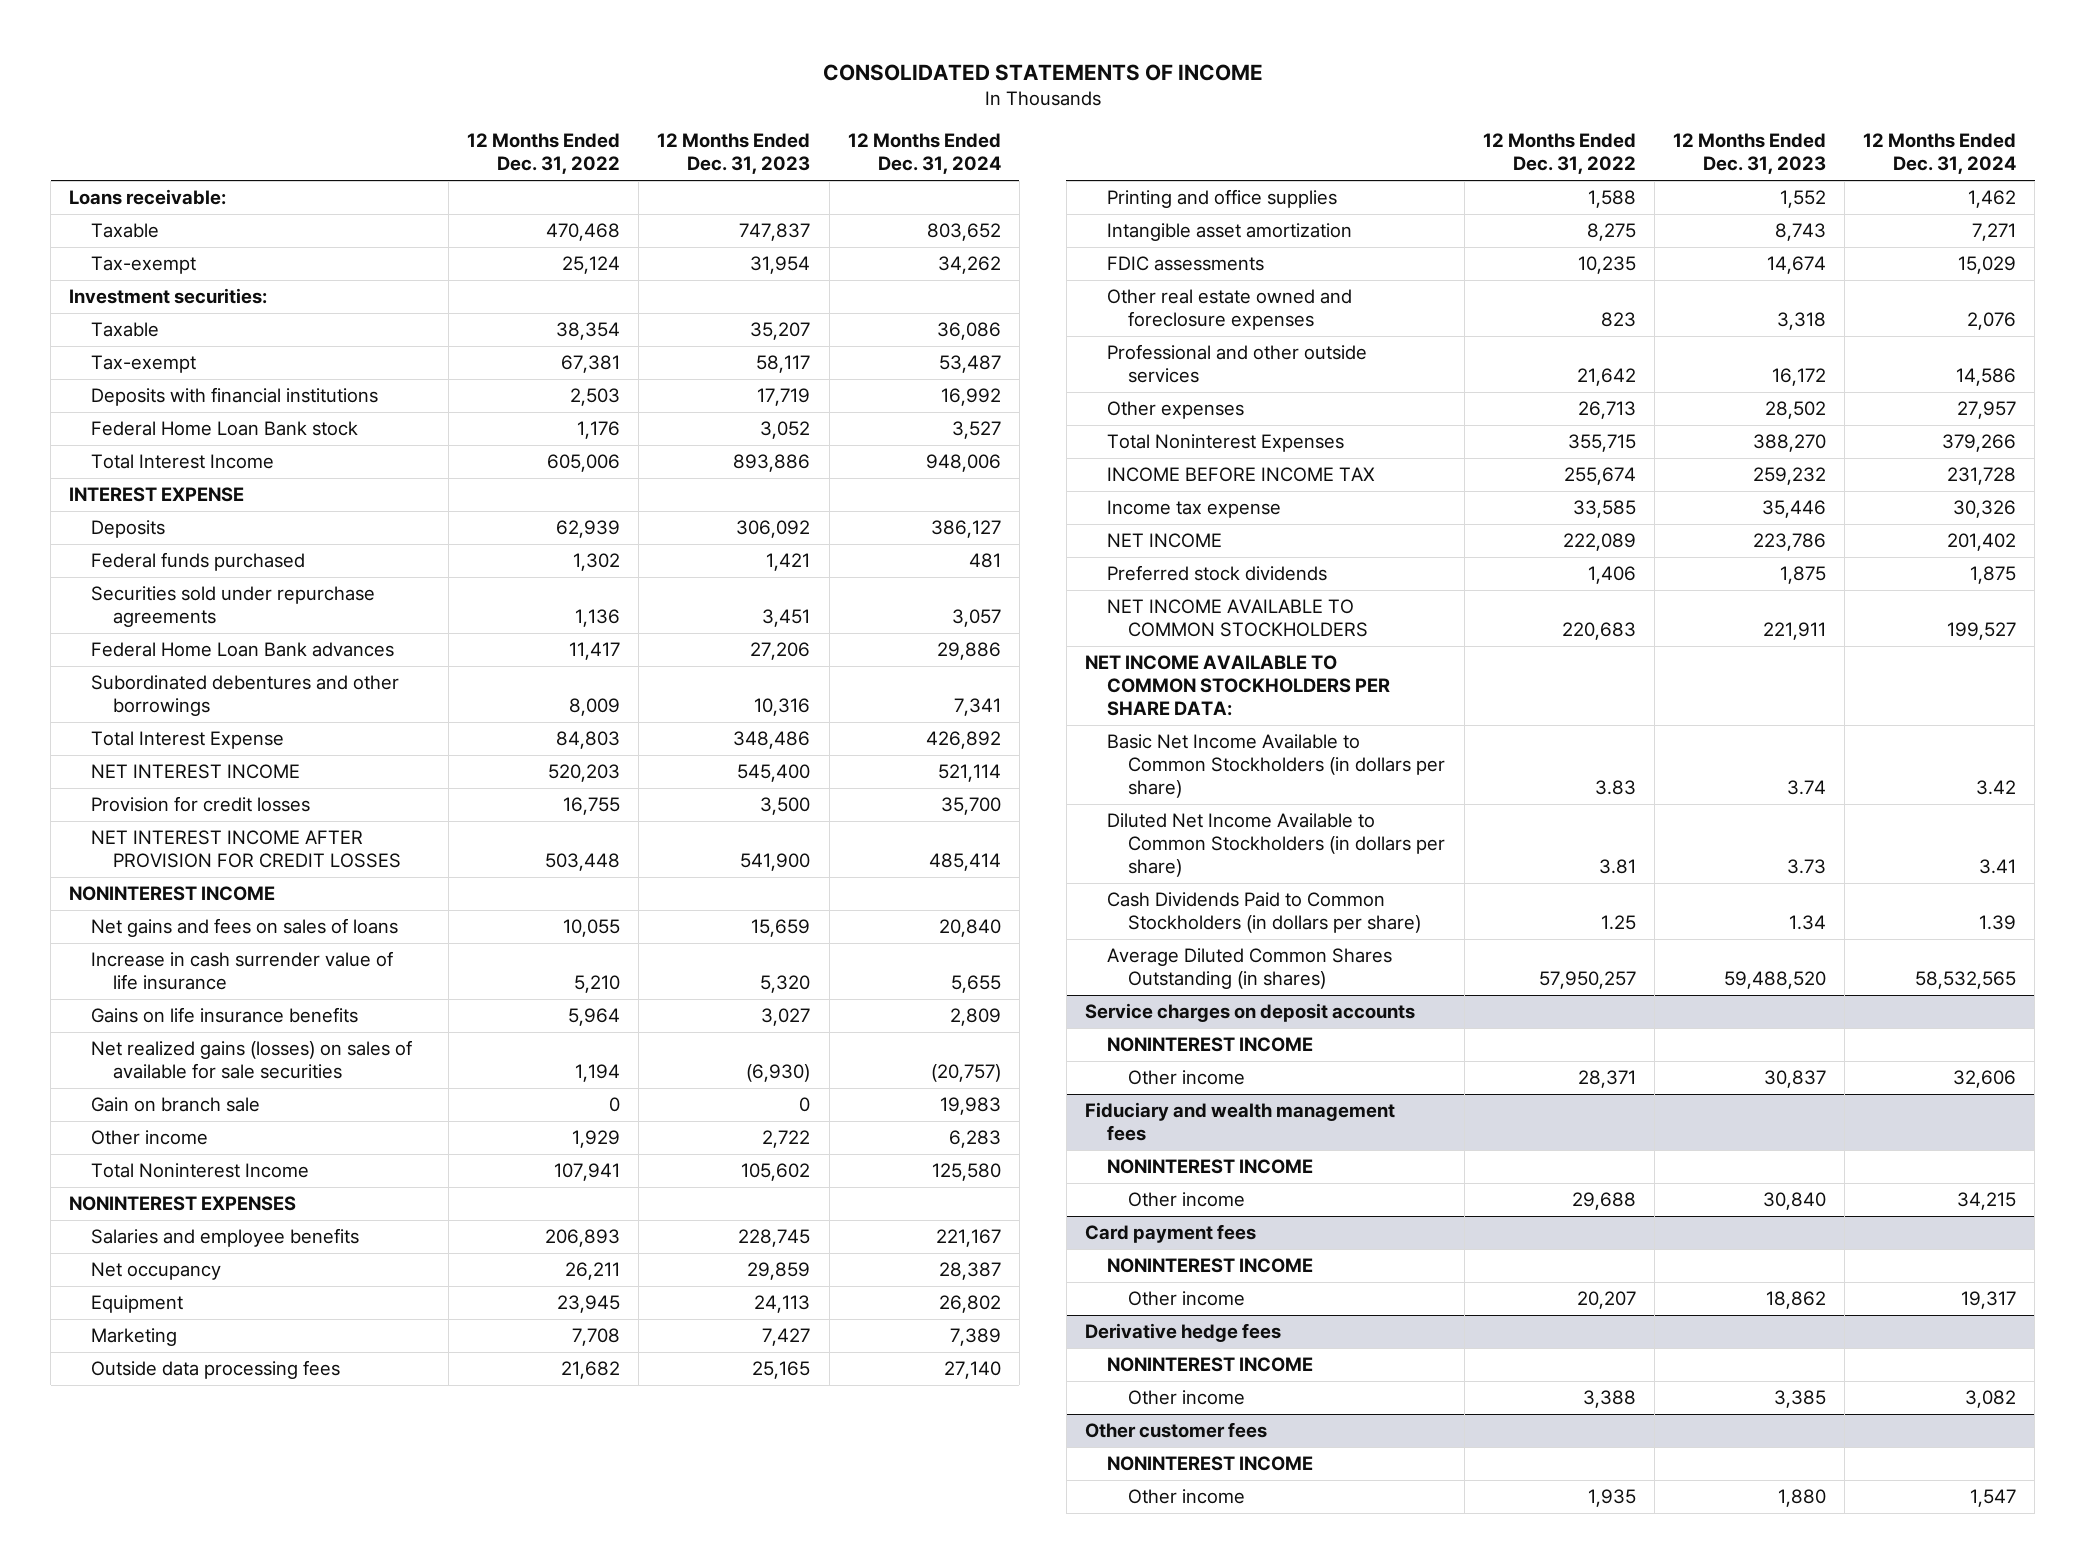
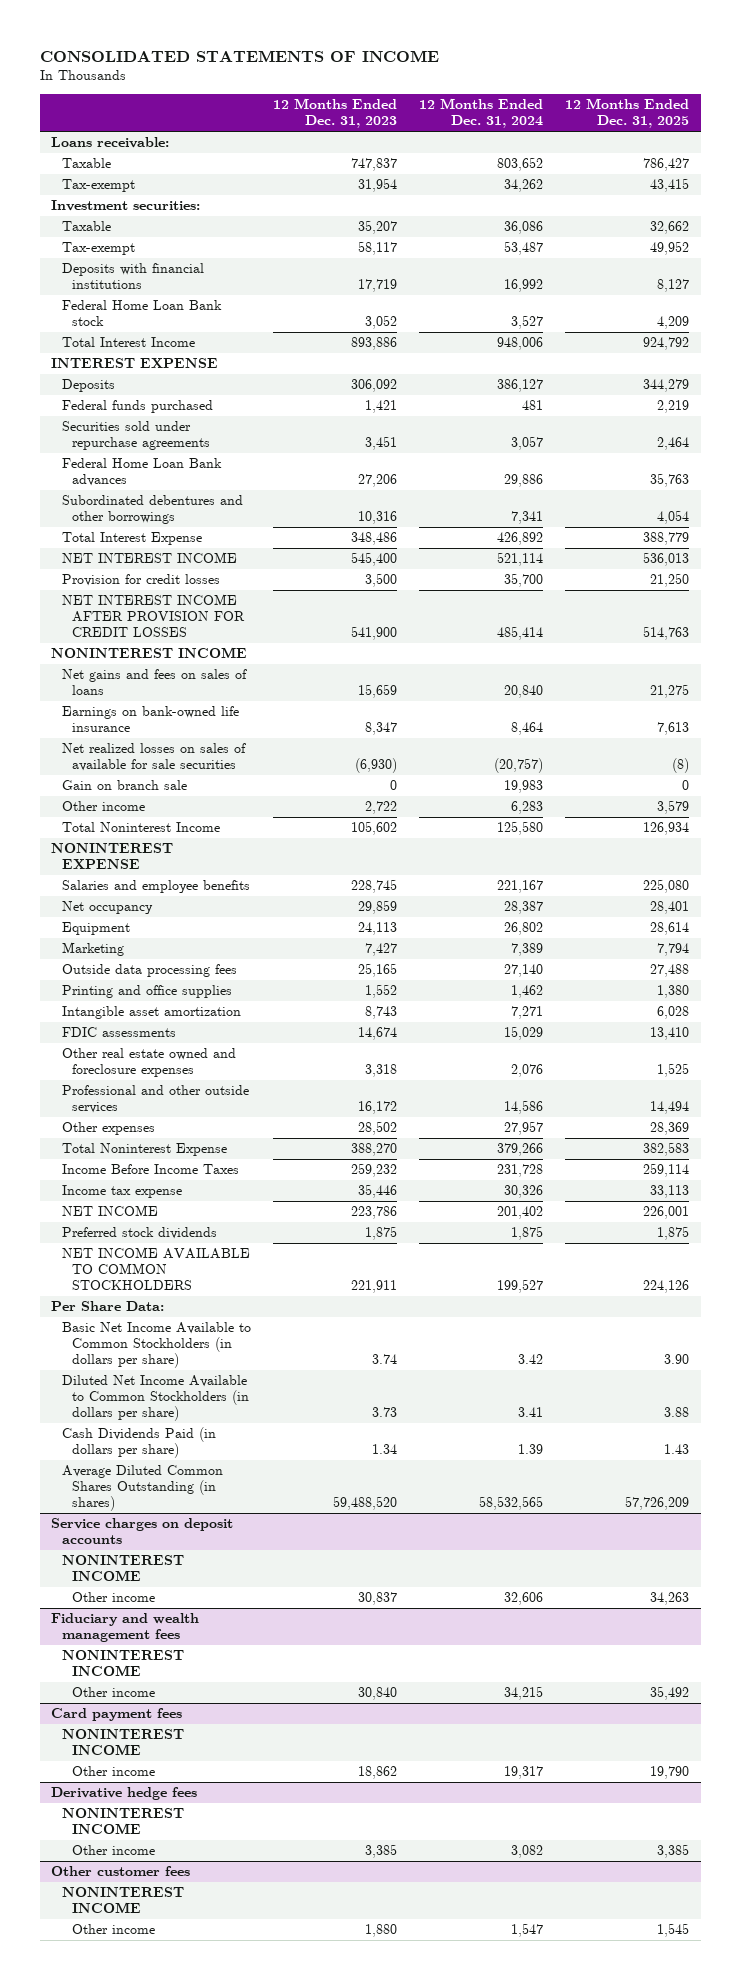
[467,133,621,175] 12 Months Ended Dec. 31, 2022 -> none
none -> [565,98,690,129] 12 Months Ended Dec. 31, 2025
[91,951,394,991] Increase in cash surrender value of life insurance -> none
[91,1007,359,1024] Gains on life insurance benefits -> none
none -> [61,706,239,733] Earnings on bank-owned life insurance
[91,1040,413,1080] Net realized gains (losses) on sales of available for sale securities -> [61,743,246,772] Net realized losses on sales of available for sale securities
[69,1196,297,1212] NONINTEREST EXPENSES -> [51,843,174,870] NONINTEREST EXPENSE
[1106,434,1344,453] Total Noninterest Expenses -> [61,1143,227,1157] Total Noninterest Expense
[1106,467,1375,483] INCOME BEFORE INCOME TAX -> [61,1164,239,1175] Income Before Income Taxes
[1084,655,1390,717] NET INCOME AVAILABLE TO COMMON STOCKHOLDERS PER SHARE DATA: -> [51,1301,165,1312] Per Share Data:
[1106,892,1422,934] Cash Dividends Paid to Common Stockholders (in dollars per share) -> [61,1427,216,1459] Cash Dividends Paid (in dollars per share)

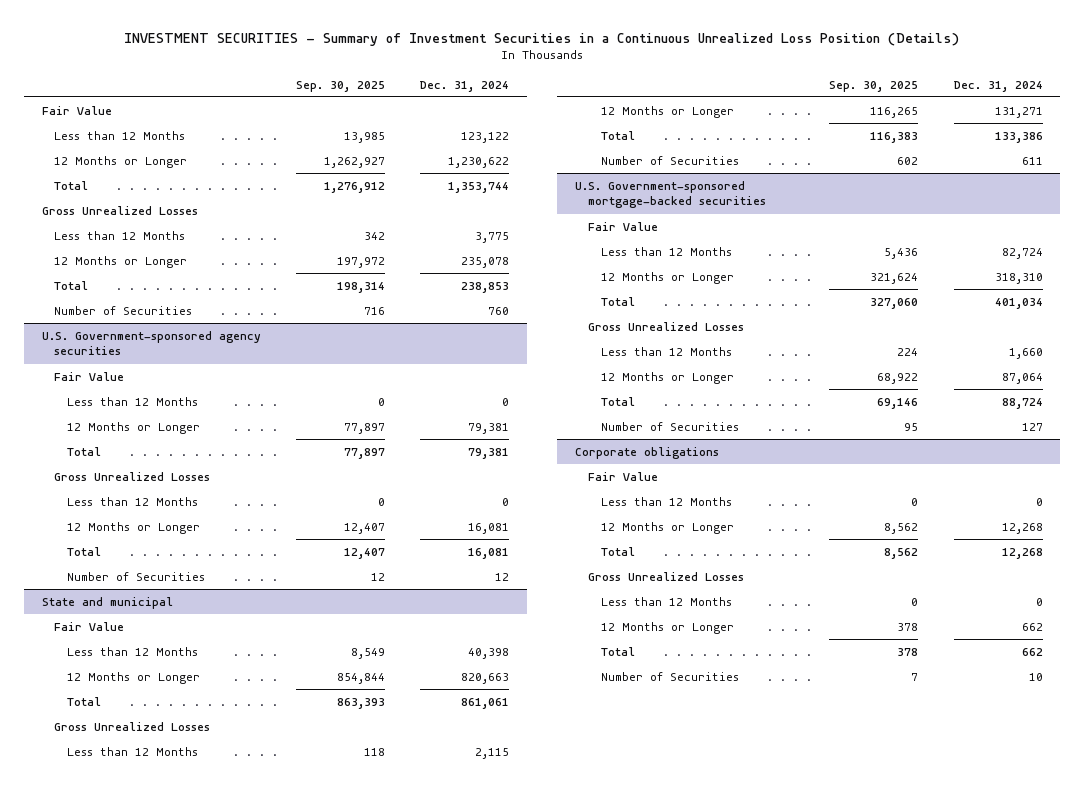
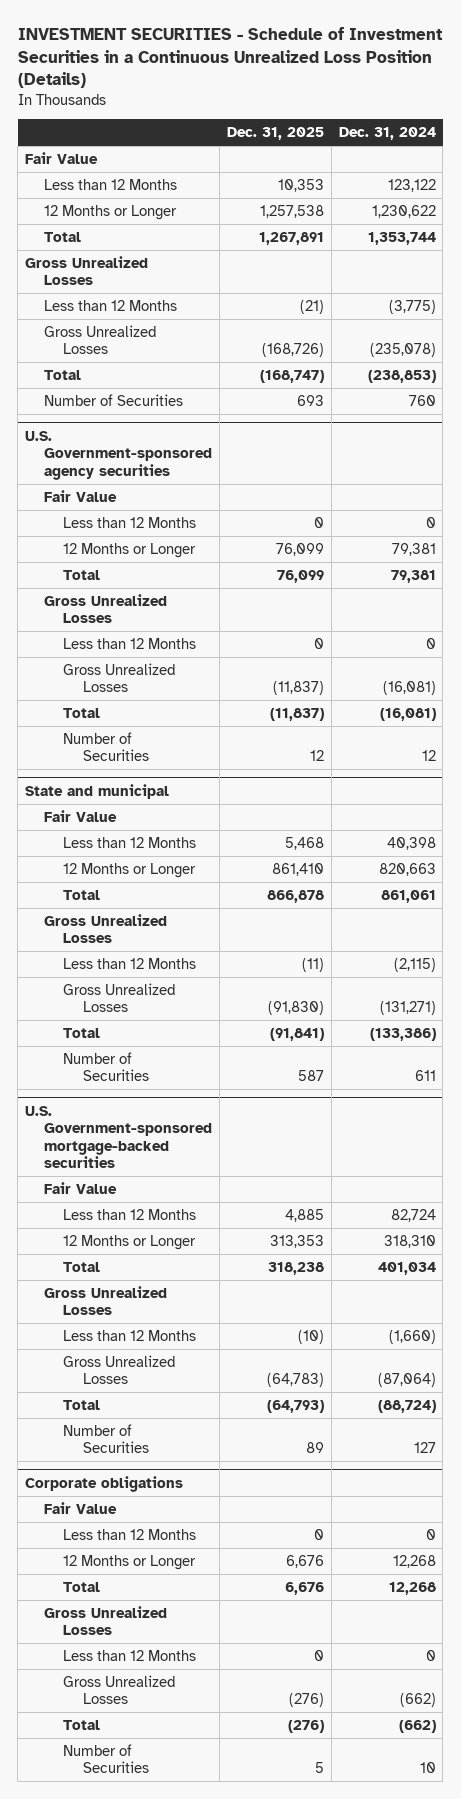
[124,32,960,46] INVESTMENT SECURITIES - Summary of Investment Securities in a Continuous Unrealized Loss Position (Details) -> [17,27,443,89] INVESTMENT SECURITIES - Schedule of Investment Securities in a Continuous Unrealized Loss Position (Details)
[295,80,385,92] Sep. 30, 2025 -> none
none -> [226,127,324,141] Dec. 31, 2025
[54,255,188,268] 12 Months or Longer -> none
[475,231,510,243] 3,775 -> [388,299,436,314] (3,775)
none -> [44,324,157,355] Gross Unrealized Losses
[461,281,510,293] 238,853 -> [367,369,436,383] (238,853)
[67,521,201,534] 12 Months or Longer -> none
none -> [63,662,176,693] Gross Unrealized Losses
[468,547,510,559] 16,081 -> [379,707,436,721] (16,081)
[600,105,734,118] 12 Months or Longer -> none
[475,747,510,759] 2,115 -> [393,957,436,972] (2,115)
none -> [63,982,176,1013] Gross Unrealized Losses
[994,131,1043,143] 133,386 -> [369,1027,436,1041] (133,386)
[600,371,734,384] 12 Months or Longer -> none
[1008,347,1043,359] 1,660 -> [388,1329,436,1344] (1,660)
none -> [63,1354,176,1385] Gross Unrealized Losses
[1001,397,1043,409] 88,724 -> [377,1399,436,1413] (88,724)
[600,621,734,634] 12 Months or Longer -> none
none -> [63,1674,176,1705] Gross Unrealized Losses
[1021,647,1043,656] 662 -> [398,1719,436,1733] (662)

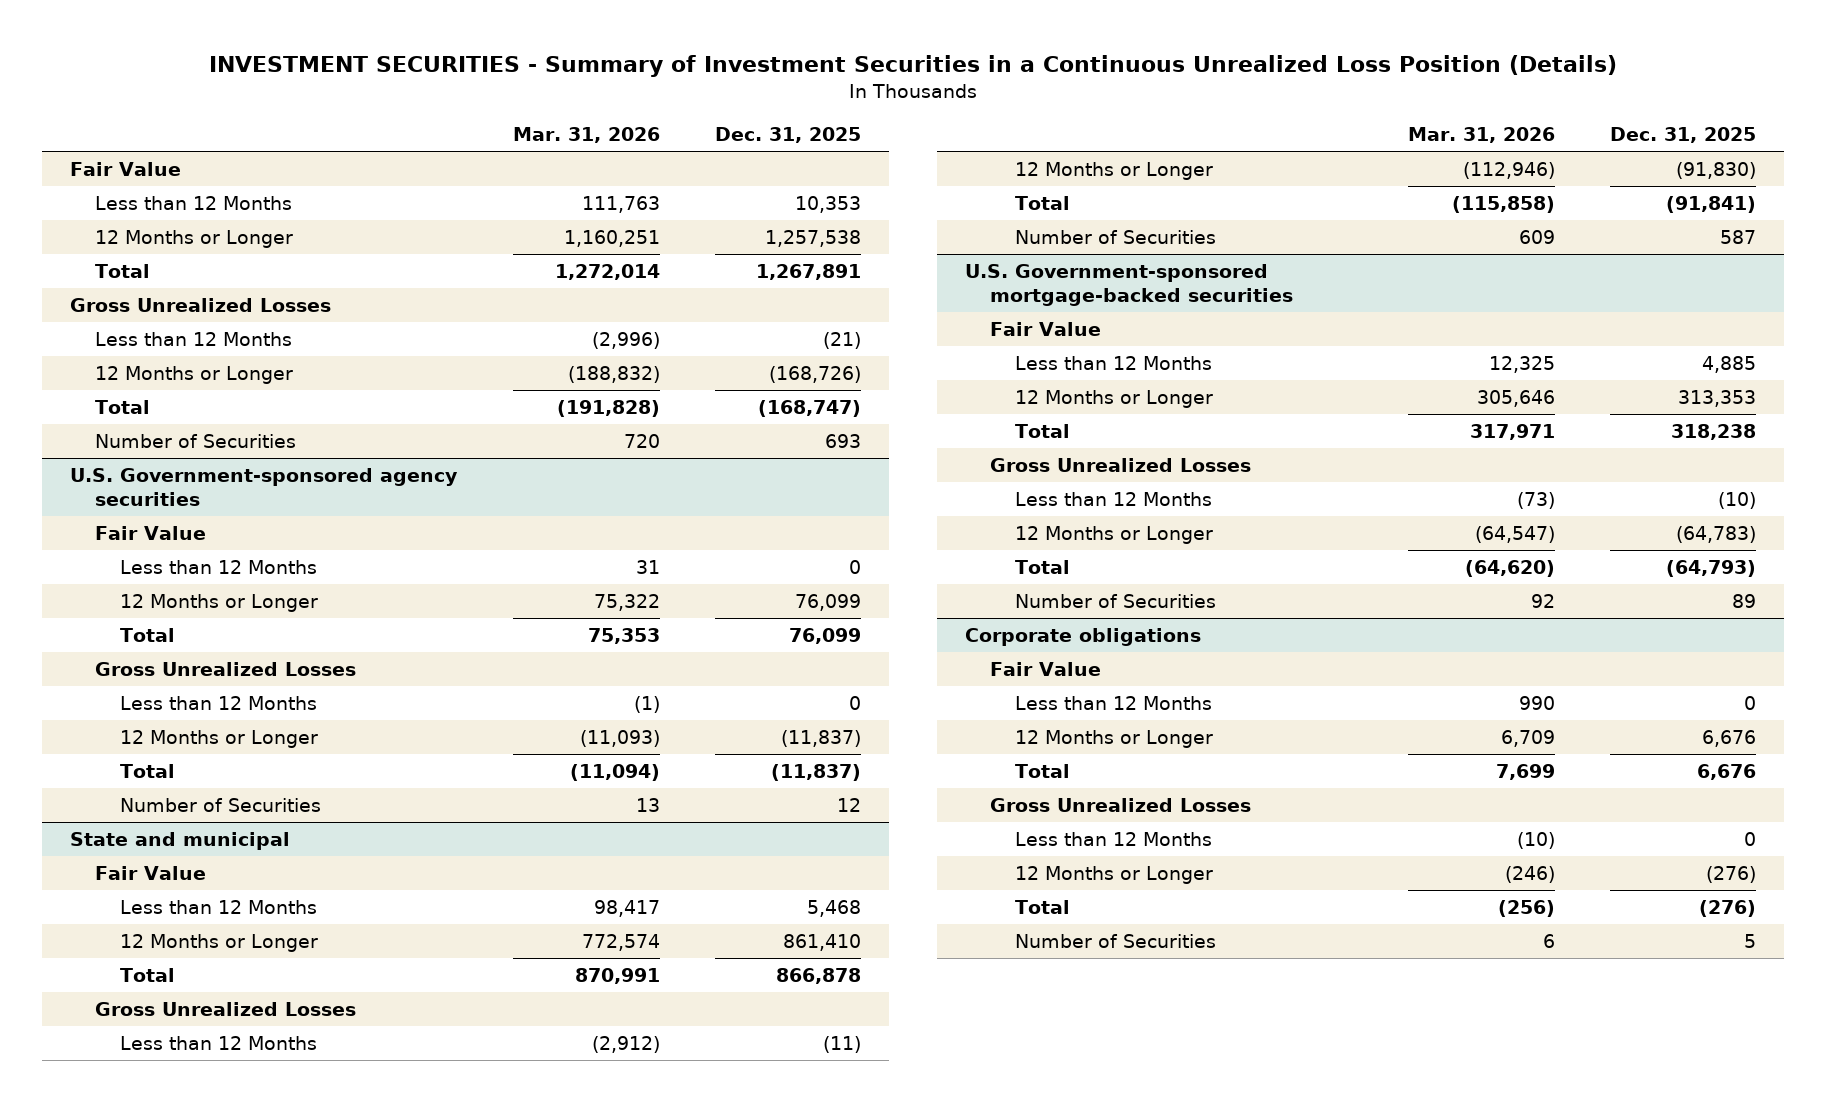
[17,27,443,89] INVESTMENT SECURITIES - Schedule of Investment Securities in a Continuous Unrealized Loss Position (Details) -> [209,54,1618,77] INVESTMENT SECURITIES - Summary of Investment Securities in a Continuous Unrealized Loss Position (Details)
[338,127,436,141] Dec. 31, 2024 -> none
none -> [512,126,660,143] Mar. 31, 2026
[44,324,157,355] Gross Unrealized Losses -> [94,366,293,385] 12 Months or Longer
[63,662,176,693] Gross Unrealized Losses -> [119,730,318,749] 12 Months or Longer
[63,982,176,1013] Gross Unrealized Losses -> [1014,162,1213,181] 12 Months or Longer
[63,1354,176,1385] Gross Unrealized Losses -> [1014,526,1213,545] 12 Months or Longer
[63,1674,176,1705] Gross Unrealized Losses -> [1014,866,1213,885] 12 Months or Longer

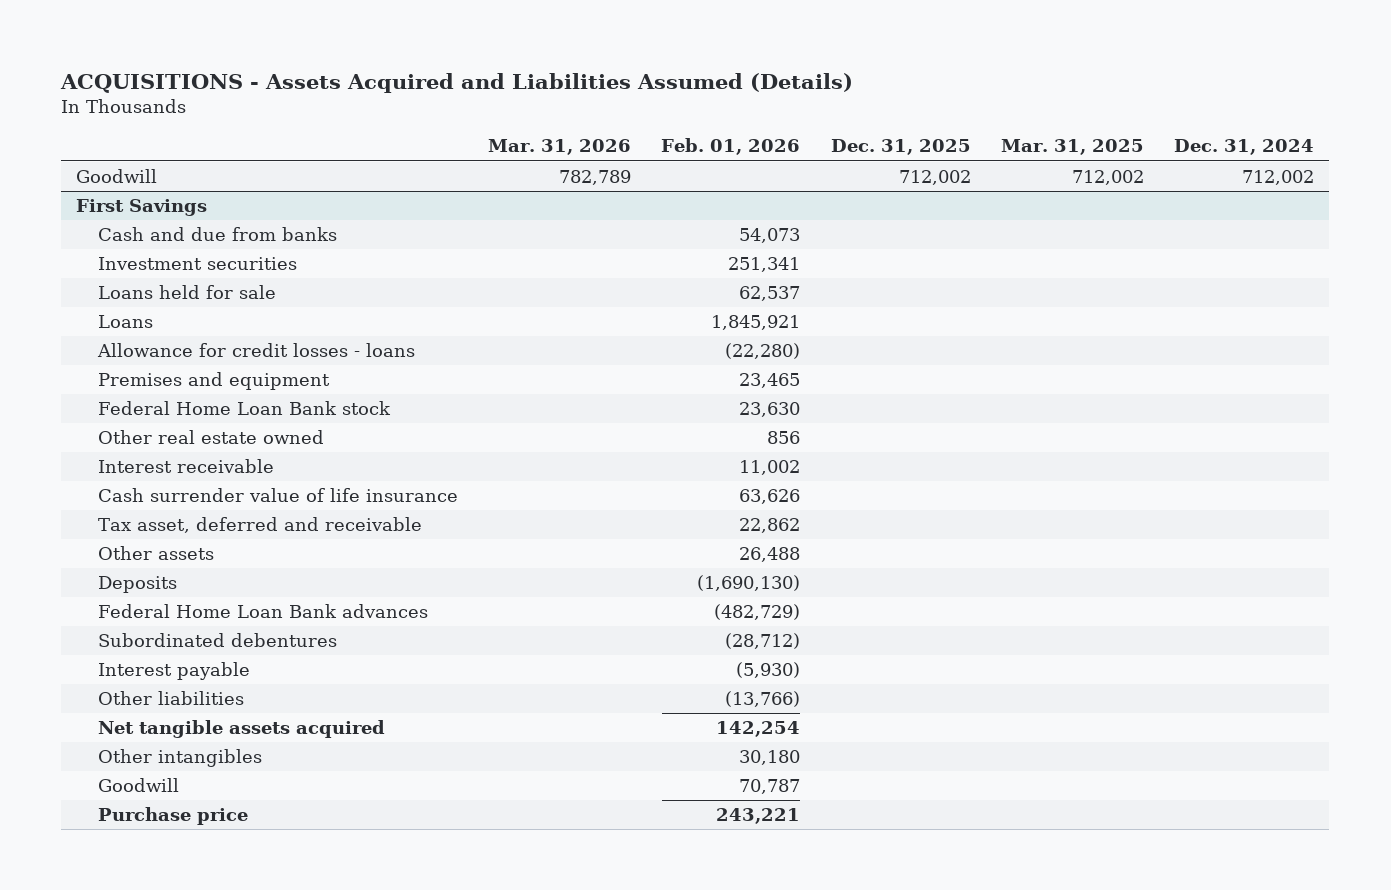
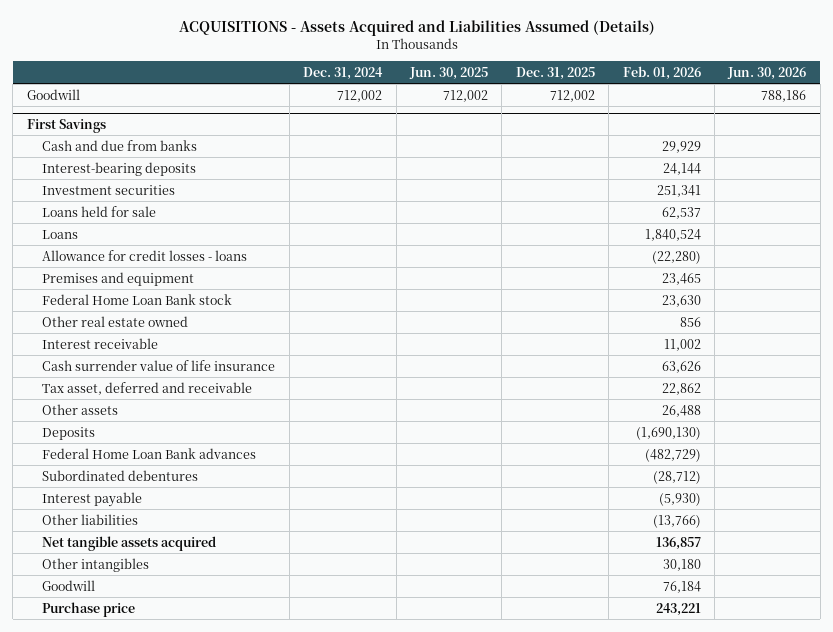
[488,139,632,156] Mar. 31, 2026 -> none
[1000,139,1144,156] Mar. 31, 2025 -> none
none -> [409,66,489,80] Jun. 30, 2025
none -> [727,66,807,80] Jun. 30, 2026
[739,228,801,244] 54,073 -> [661,140,701,153] 29,929
none -> [42,161,197,176] Interest-bearing deposits
[711,315,801,331] 1,845,921 -> [644,228,701,241] 1,840,524
[716,721,801,738] 142,254 -> [655,536,701,550] 136,857
[739,779,801,795] 70,787 -> [662,580,701,593] 76,184

